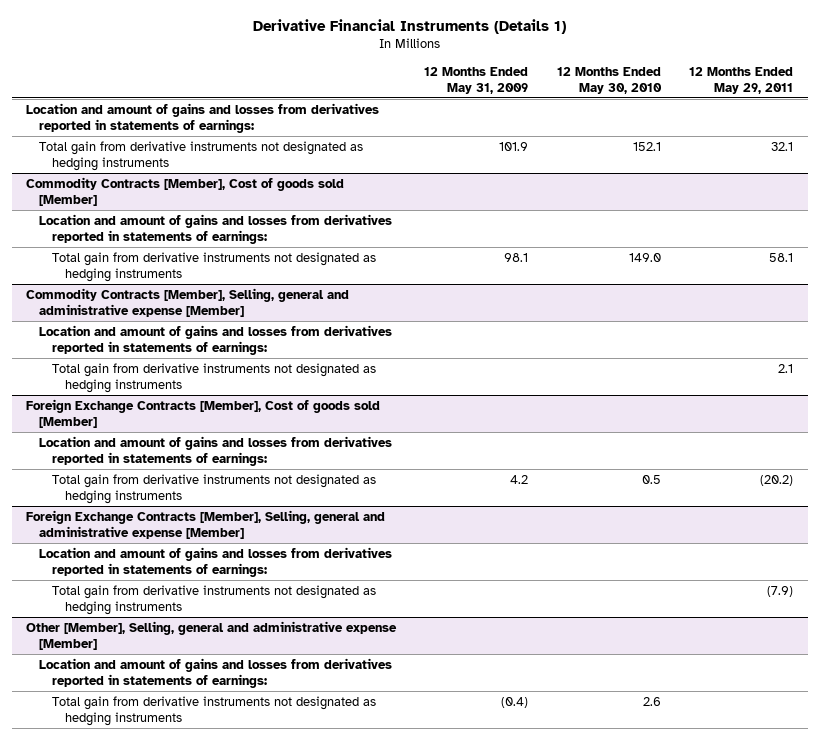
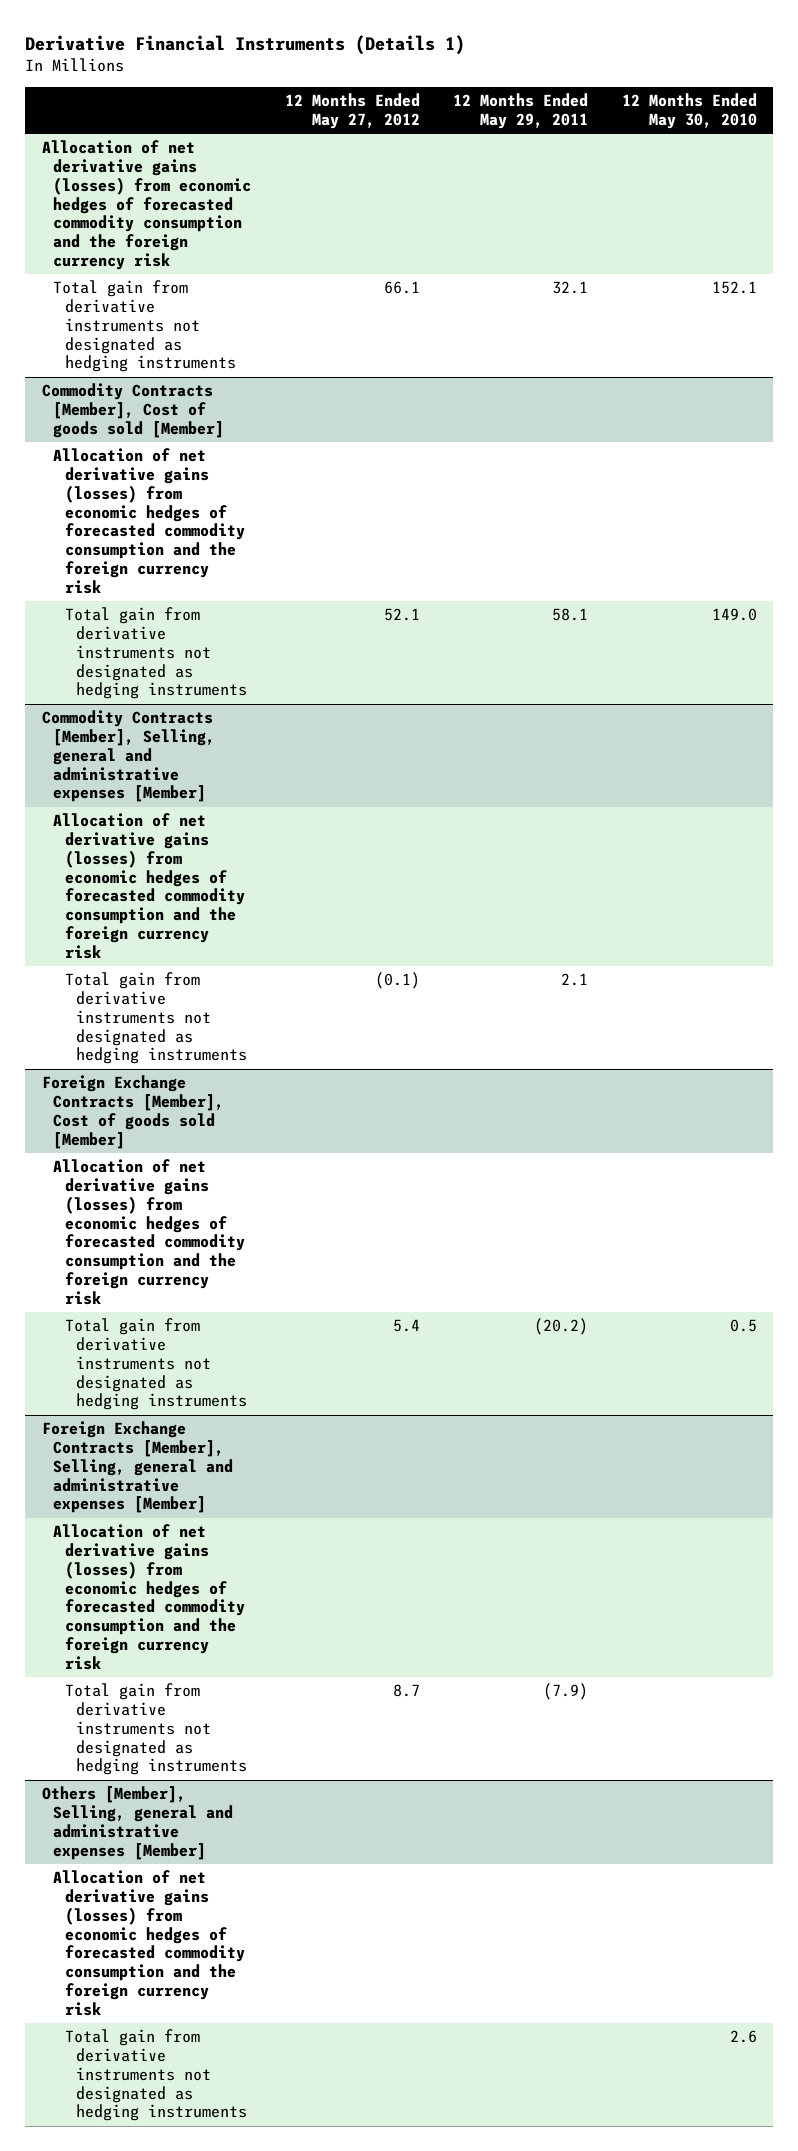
[424,66,529,94] 12 Months Ended May 31, 2009 -> none
none -> [284,93,420,129] 12 Months Ended May 27, 2012
[25,102,379,133] Location and amount of gains and losses from derivatives reported in statements of earnings: -> [41,140,252,270] Allocation of net derivative gains (losses) from economic hedges of forecasted commodity consumption and the foreign currency risk
[39,213,393,244] Location and amount of gains and losses from derivatives reported in statements of earnings: -> [53,448,245,594] Allocation of net derivative gains (losses) from economic hedges of forecasted commodity consumption and the foreign currency risk
[25,287,349,317] Commodity Contracts [Member], Selling, general and administrative expense [Member] -> [41,710,216,803] Commodity Contracts [Member], Selling, general and administrative expenses [Member]
[39,324,393,355] Location and amount of gains and losses from derivatives reported in statements of earnings: -> [53,813,245,959] Allocation of net derivative gains (losses) from economic hedges of forecasted commodity consumption and the foreign currency risk
[39,435,393,466] Location and amount of gains and losses from derivatives reported in statements of earnings: -> [53,1159,245,1305] Allocation of net derivative gains (losses) from economic hedges of forecasted commodity consumption and the foreign currency risk
[25,509,385,539] Foreign Exchange Contracts [Member], Selling, general and administrative expense [Member] -> [41,1421,234,1514] Foreign Exchange Contracts [Member], Selling, general and administrative expenses [Member]
[39,546,393,577] Location and amount of gains and losses from derivatives reported in statements of earnings: -> [53,1524,245,1670] Allocation of net derivative gains (losses) from economic hedges of forecasted commodity consumption and the foreign currency risk
[25,620,397,650] Other [Member], Selling, general and administrative expense [Member] -> [41,1786,234,1860] Others [Member], Selling, general and administrative expenses [Member]
[39,657,393,688] Location and amount of gains and losses from derivatives reported in statements of earnings: -> [53,1870,245,2016] Allocation of net derivative gains (losses) from economic hedges of forecasted commodity consumption and the foreign currency risk

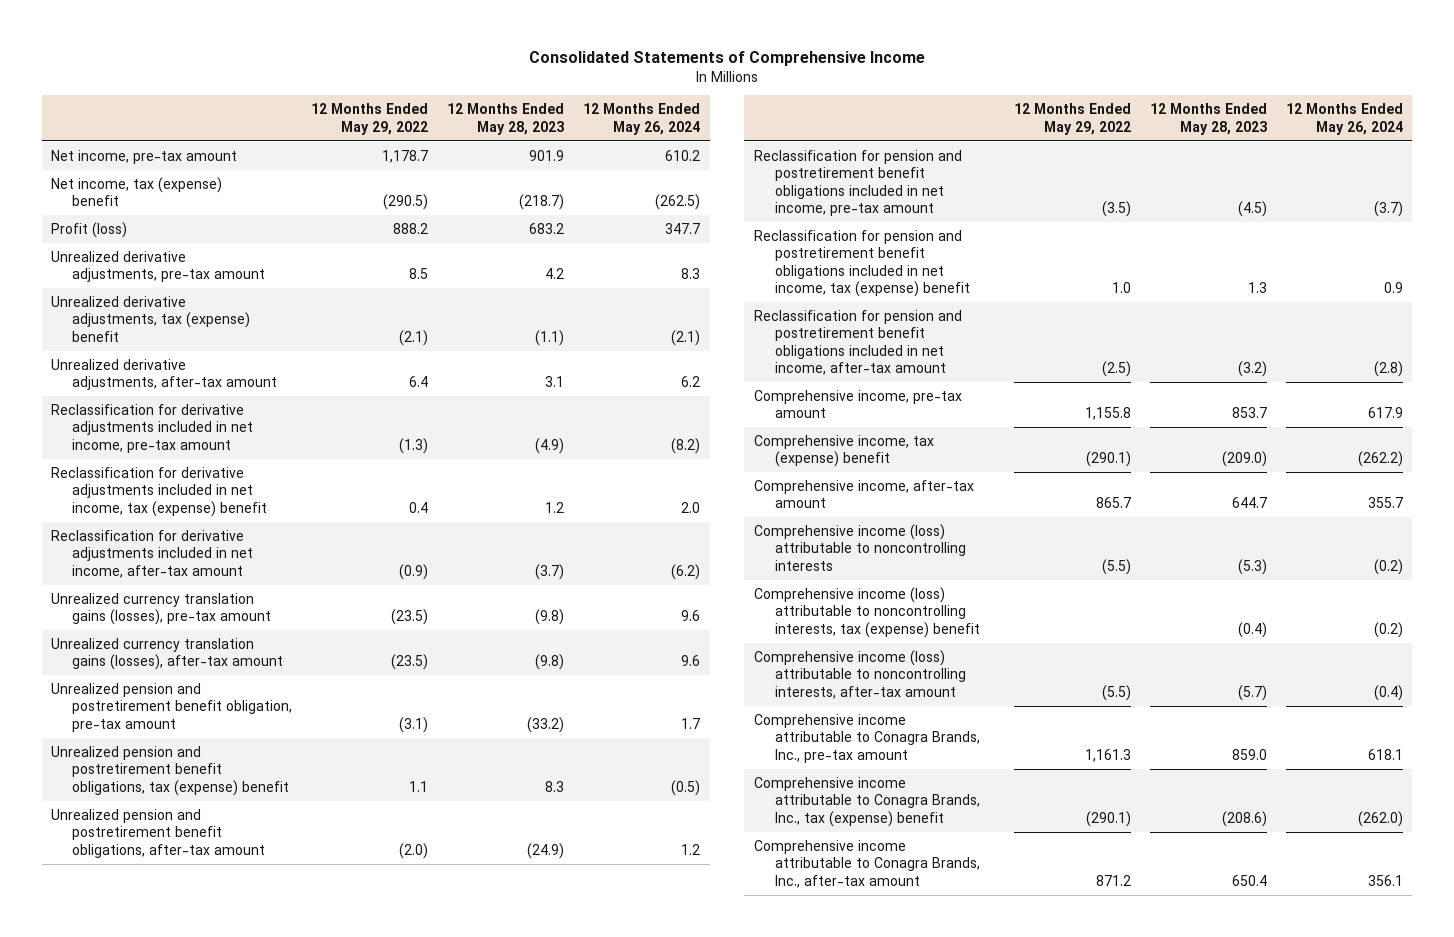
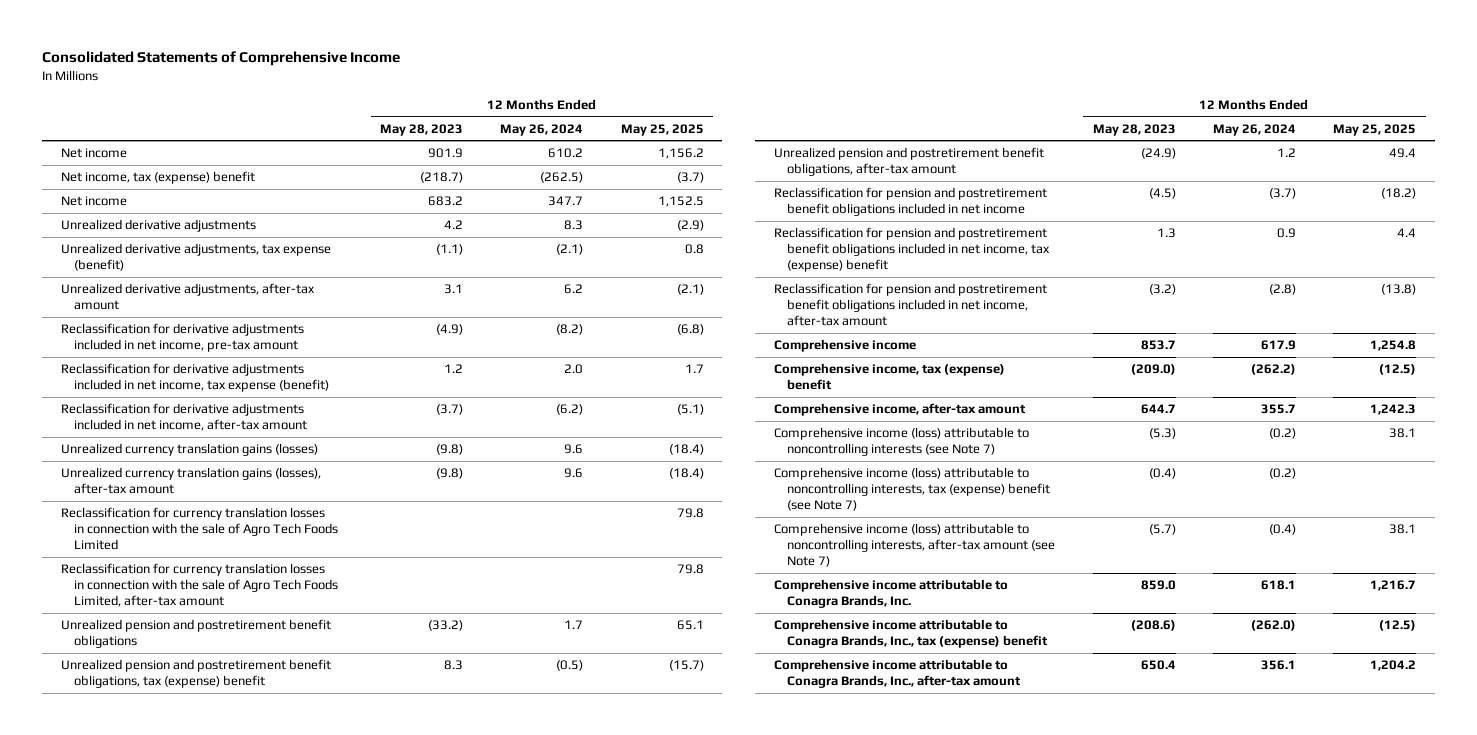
[311,103,429,135] 12 Months Ended May 29, 2022 -> none
none -> [620,123,704,136] May 25, 2025
[51,149,238,164] Net income, pre-tax amount -> [60,148,127,159] Net income
[51,221,128,238] Profit (loss) -> [60,196,127,207] Net income
[51,250,266,283] Unrealized derivative adjustments, pre-tax amount -> [60,219,256,233] Unrealized derivative adjustments
[51,295,251,342] Unrealized derivative adjustments, tax (expense) benefit -> [60,243,331,272] Unrealized derivative adjustments, tax expense (benefit)
[51,466,268,517] Reclassification for derivative adjustments included in net income, tax (expense) benefit -> [60,363,330,393] Reclassification for derivative adjustments included in net income, tax expense (benefit)
[51,592,272,626] Unrealized currency translation gains (losses), pre-tax amount -> [60,443,318,457] Unrealized currency translation gains (losses)
none -> [60,507,339,551] Reclassification for currency translation losses in connection with the sale of Agro Tech Foods Limited
none -> [60,563,339,608] Reclassification for currency translation losses in connection with the sale of Agro Tech Foods Limited, after-tax amount
[51,682,293,732] Unrealized pension and postretirement benefit obligation, pre-tax amount -> [60,619,331,649] Unrealized pension and postretirement benefit obligations
[753,149,962,217] Reclassification for pension and postretirement benefit obligations included in net income, pre-tax amount -> [773,187,1047,217] Reclassification for pension and postretirement benefit obligations included in net income
[753,389,962,419] Comprehensive income, pre-tax amount -> [773,339,916,353] Comprehensive income
[753,523,966,571] Comprehensive income (loss) attributable to noncontrolling interests -> [773,427,1029,457] Comprehensive income (loss) attributable to noncontrolling interests (see Note 7)
[753,586,980,638] Comprehensive income (loss) attributable to noncontrolling interests, tax (expense) benefit -> [773,467,1051,512] Comprehensive income (loss) attributable to noncontrolling interests, tax (expense) benefit (see Note 7)
[753,649,966,699] Comprehensive income (loss) attributable to noncontrolling interests, after-tax amount -> [773,523,1056,568] Comprehensive income (loss) attributable to noncontrolling interests, after-tax amount (see Note 7)
[753,713,980,763] Comprehensive income attributable to Conagra Brands, Inc., pre-tax amount -> [773,579,1008,609] Comprehensive income attributable to Conagra Brands, Inc.

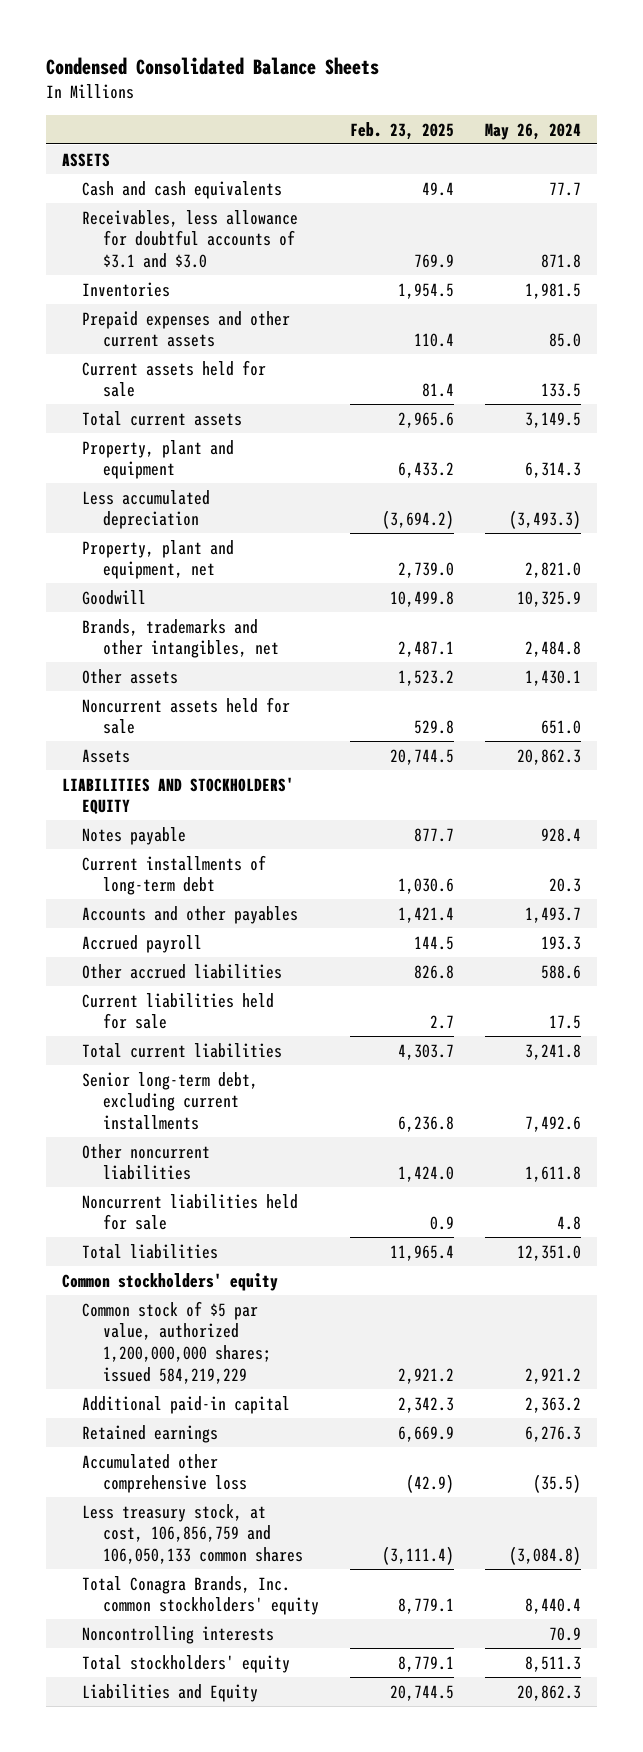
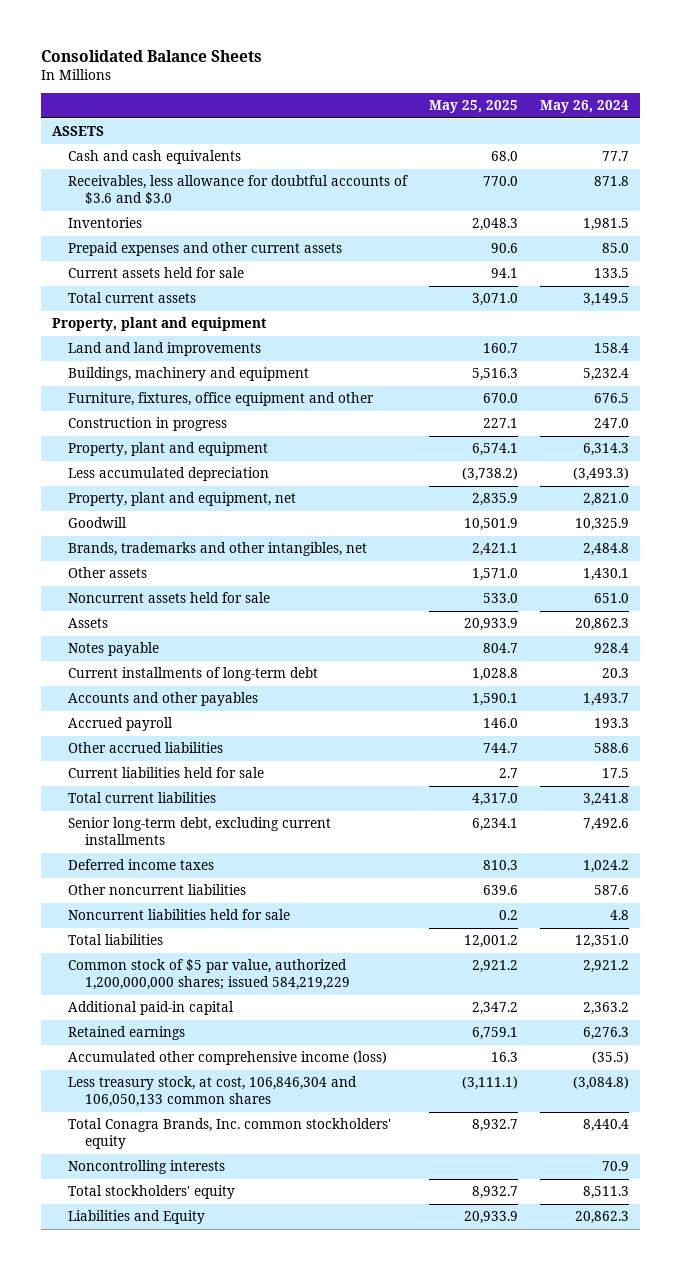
[46,56,380,75] Condensed Consolidated Balance Sheets -> [40,49,262,62] Consolidated Balance Sheets
[349,121,454,140] Feb. 23, 2025 -> none
none -> [429,100,519,114] May 25, 2025
[82,209,299,268] Receivables, less allowance for doubtful accounts of $3.1 and $3.0 -> [68,175,409,205] Receivables, less allowance for doubtful accounts of $3.6 and $3.0
none -> [51,317,267,332] Property, plant and equipment
none -> [68,342,262,357] Land and land improvements
none -> [68,367,310,382] Buildings, machinery and equipment
none -> [68,392,375,407] Furniture, fixtures, office equipment and other
none -> [68,417,228,432] Construction in progress
[61,776,294,816] LIABILITIES AND STOCKHOLDERS' EQUITY -> none
none -> [68,859,215,871] Deferred income taxes
[525,1166,582,1183] 1,611.8 -> [594,885,630,896] 587.6
[61,1272,278,1291] Common stockholders' equity -> none
[82,1453,247,1494] Accumulated other comprehensive loss -> [68,1051,388,1066] Accumulated other comprehensive income (loss)
[82,1503,303,1564] Less treasury stock, at cost, 106,856,759 and 106,050,133 common shares -> [68,1076,358,1108] Less treasury stock, at cost, 106,846,304 and 106,050,133 common shares

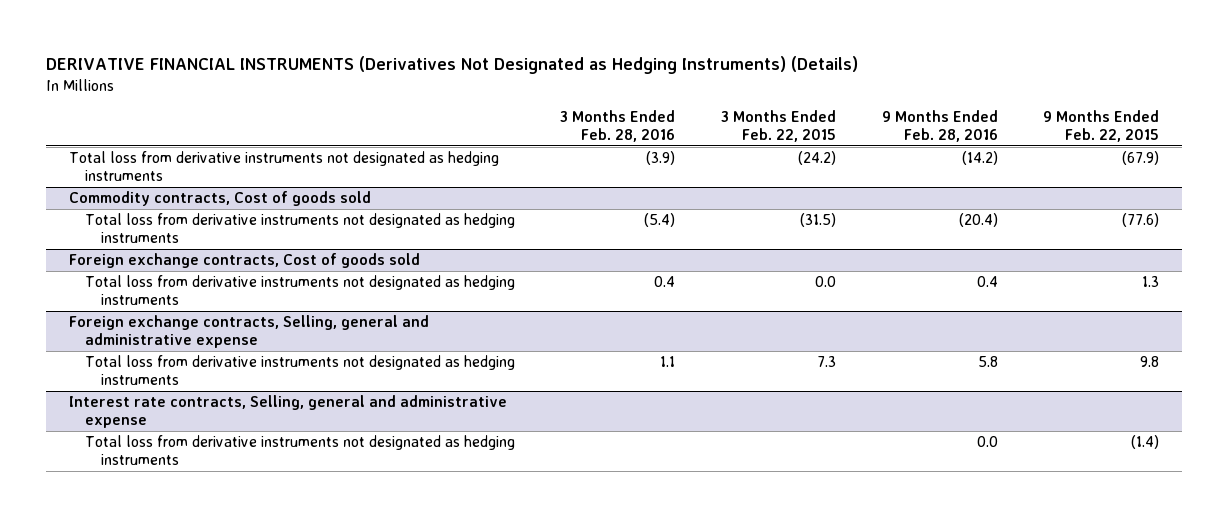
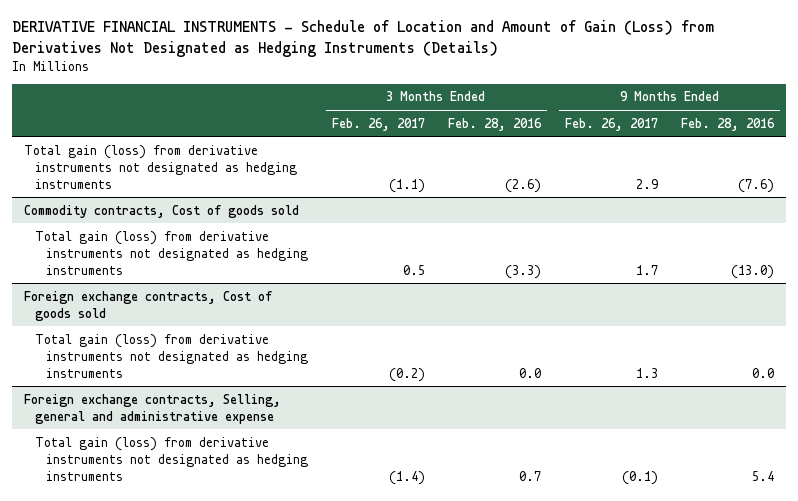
[46,56,859,75] DERIVATIVE FINANCIAL INSTRUMENTS (Derivatives Not Designated as Hedging Instruments) (Details) -> [12,20,715,57] DERIVATIVE FINANCIAL INSTRUMENTS - Schedule of Location and Amount of Gain (Loss) from Derivatives Not Designated as Hedging Instruments (Details)
[720,110,836,142] 3 Months Ended Feb. 22, 2015 -> none
[1043,110,1160,142] 9 Months Ended Feb. 22, 2015 -> none
none -> [331,117,425,131] Feb. 26, 2017
none -> [564,117,658,131] Feb. 26, 2017
[69,151,500,181] Total loss from derivative instruments not designated as hedging instruments -> [23,144,297,189] Total gain (loss) from derivative instruments not designated as hedging instruments
[646,151,676,166] (3.9) -> [505,178,542,193] (2.6)
[961,151,998,166] (14.2) -> [738,178,775,193] (7.6)
[84,213,515,243] Total loss from derivative instruments not designated as hedging instruments -> [34,230,309,275] Total gain (loss) from derivative instruments not designated as hedging instruments
[644,213,676,228] (5.4) -> [505,264,542,279] (3.3)
[958,213,998,228] (20.4) -> [731,264,775,279] (13.0)
[84,275,515,305] Total loss from derivative instruments not designated as hedging instruments -> [34,333,309,378] Total gain (loss) from derivative instruments not designated as hedging instruments
[654,276,676,288] 0.4 -> [519,367,542,378] 0.0
[976,276,998,288] 0.4 -> [752,367,775,378] 0.0
[69,395,508,428] Interest rate contracts, Selling, general and administrative expense -> none
[84,435,515,465] Total loss from derivative instruments not designated as hedging instruments -> none
[84,355,515,385] Total loss from derivative instruments not designated as hedging instruments -> [34,436,309,481] Total gain (loss) from derivative instruments not designated as hedging instruments
[660,356,676,368] 1.1 -> [519,470,542,481] 0.7
[977,356,998,368] 5.8 -> [752,470,775,481] 5.4

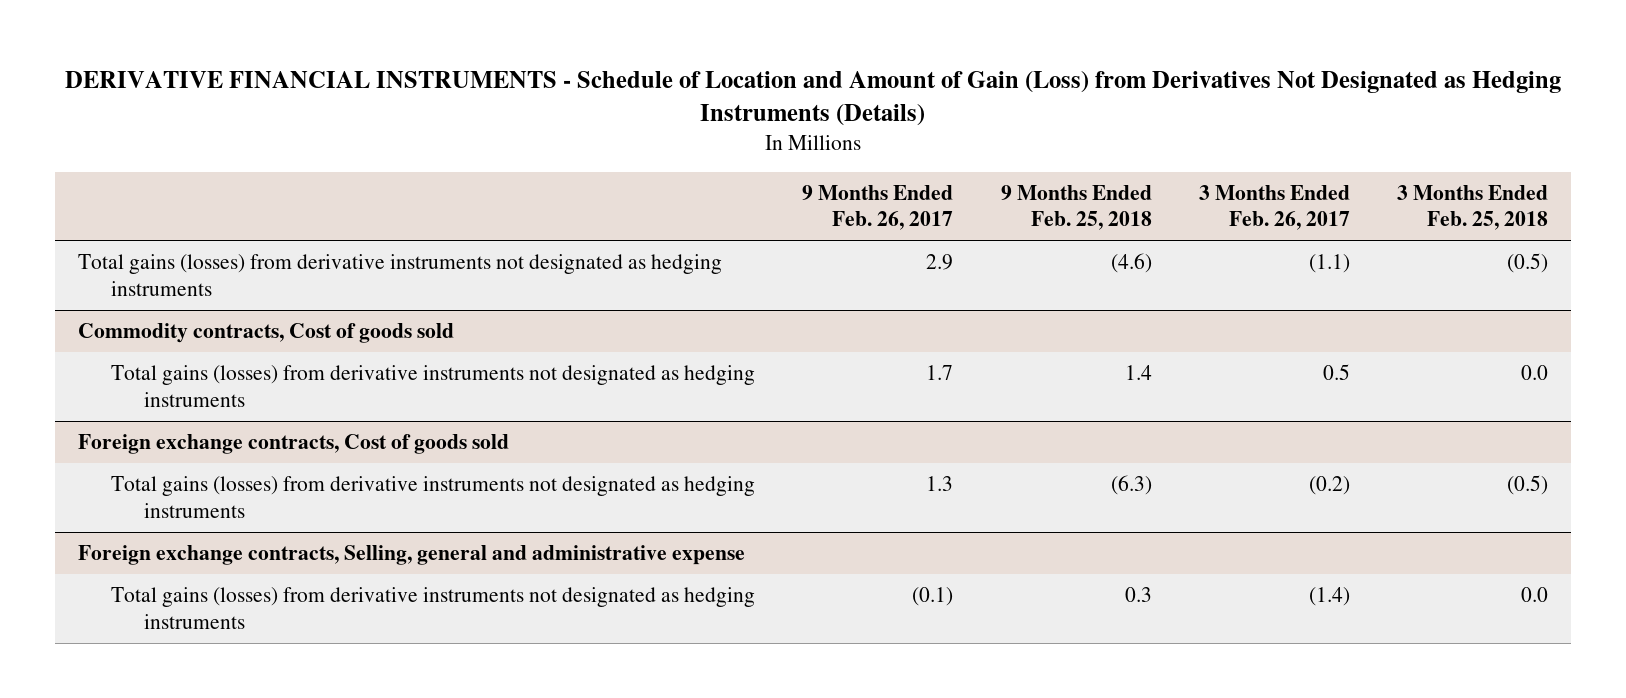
[448,117,543,131] Feb. 28, 2016 -> none
[681,117,776,131] Feb. 28, 2016 -> none
none -> [1000,184,1152,231] 9 Months Ended Feb. 25, 2018
none -> [1396,184,1548,231] 3 Months Ended Feb. 25, 2018
[23,144,297,189] Total gain (loss) from derivative instruments not designated as hedging instruments -> [78,254,723,296] Total gains (losses) from derivative instruments not designated as hedging instruments
[34,230,309,275] Total gain (loss) from derivative instruments not designated as hedging instruments -> [111,365,756,407] Total gains (losses) from derivative instruments not designated as hedging instruments
[34,333,309,378] Total gain (loss) from derivative instruments not designated as hedging instruments -> [111,476,756,518] Total gains (losses) from derivative instruments not designated as hedging instruments
[34,436,309,481] Total gain (loss) from derivative instruments not designated as hedging instruments -> [111,587,756,629] Total gains (losses) from derivative instruments not designated as hedging instruments

